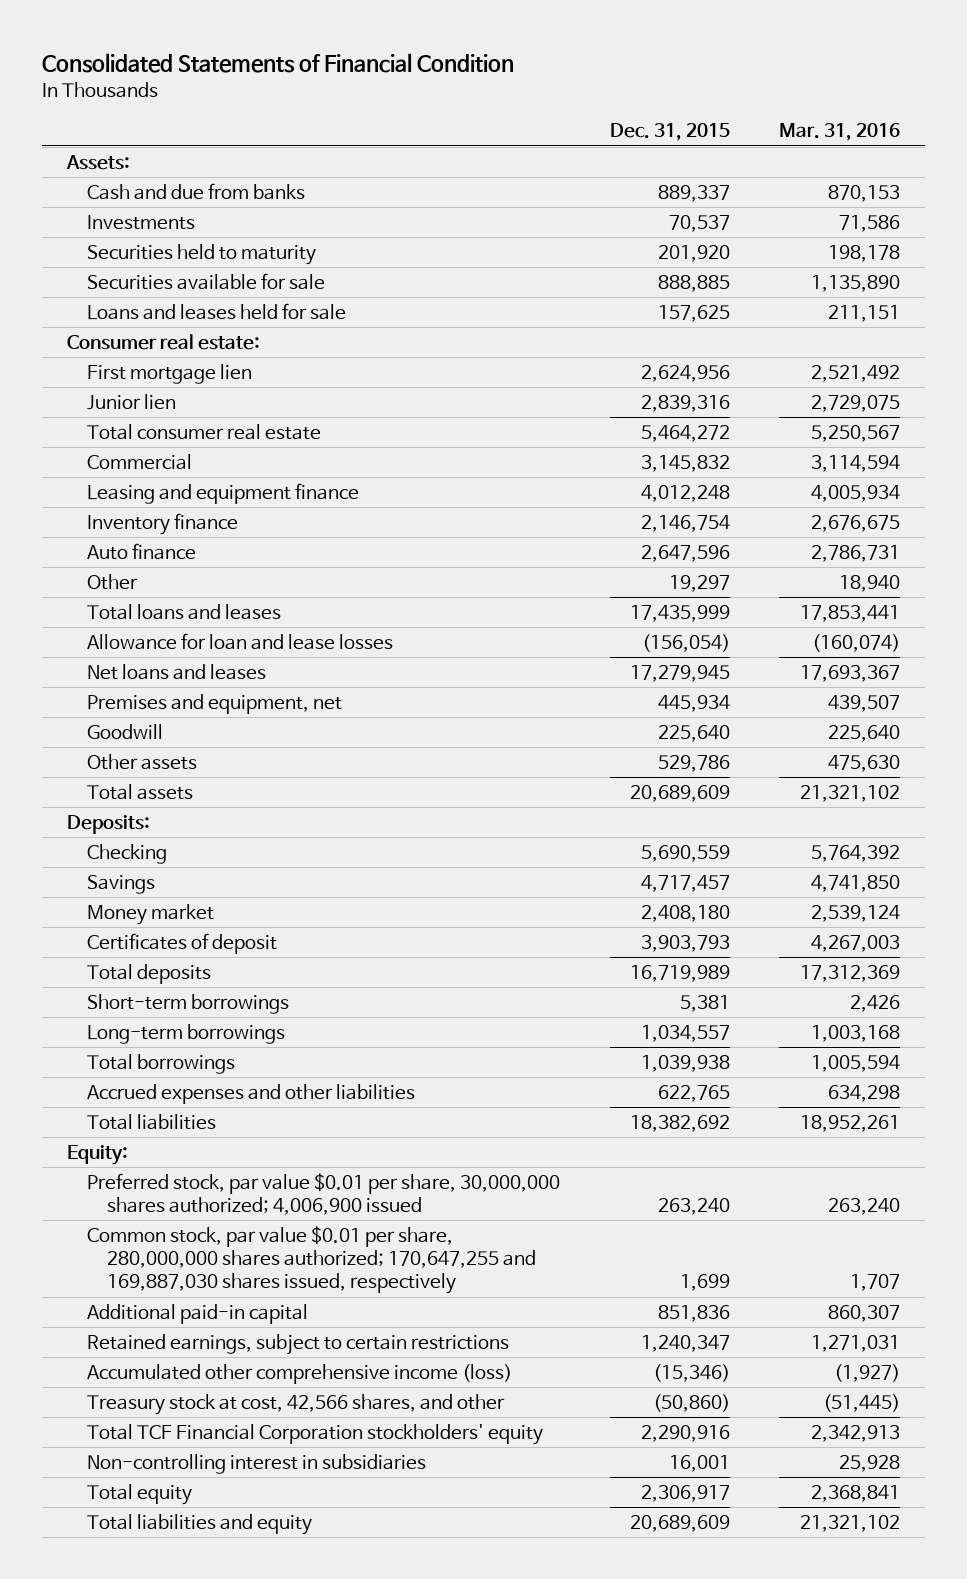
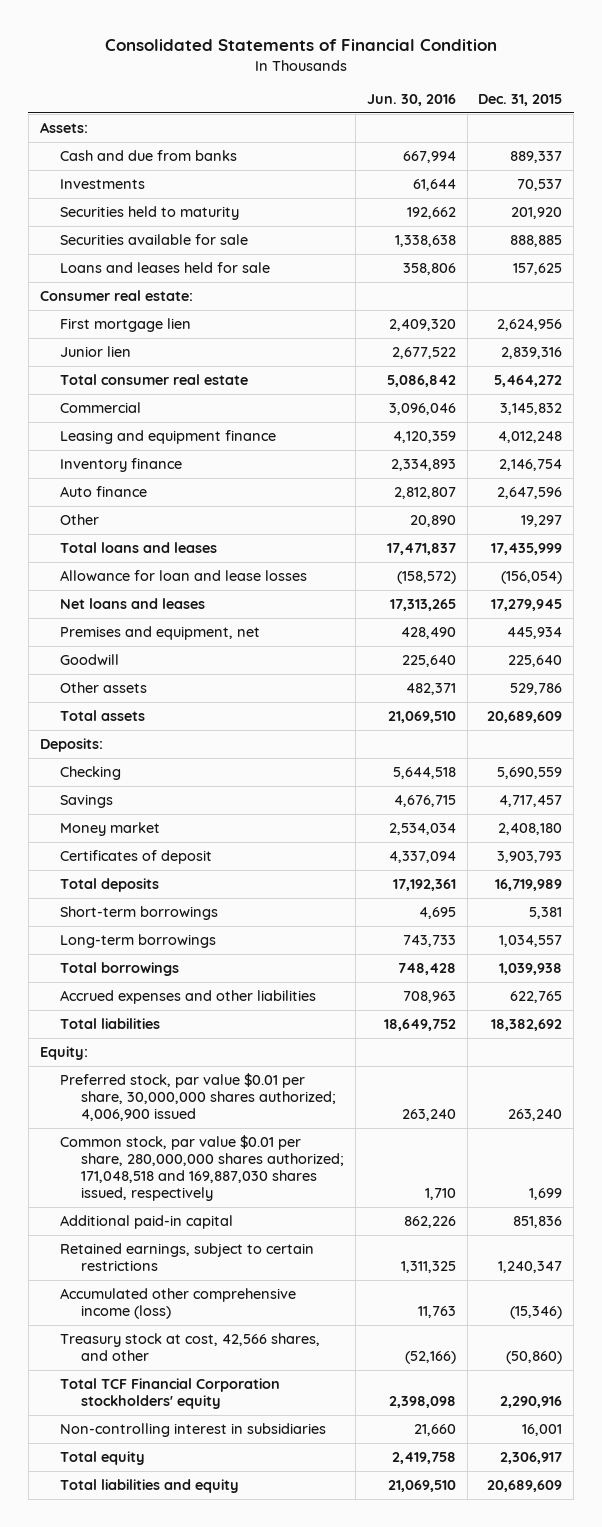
[779,123,901,142] Mar. 31, 2016 -> none
none -> [366,94,456,107] Jun. 30, 2016
[86,1225,536,1295] Common stock, par value $0.01 per share, 280,000,000 shares authorized; 170,647,255 and 169,887,030 shares issued, respectively -> [60,1134,345,1202] Common stock, par value $0.01 per share, 280,000,000 shares authorized; 171,048,518 and 169,887,030 shares issued, respectively

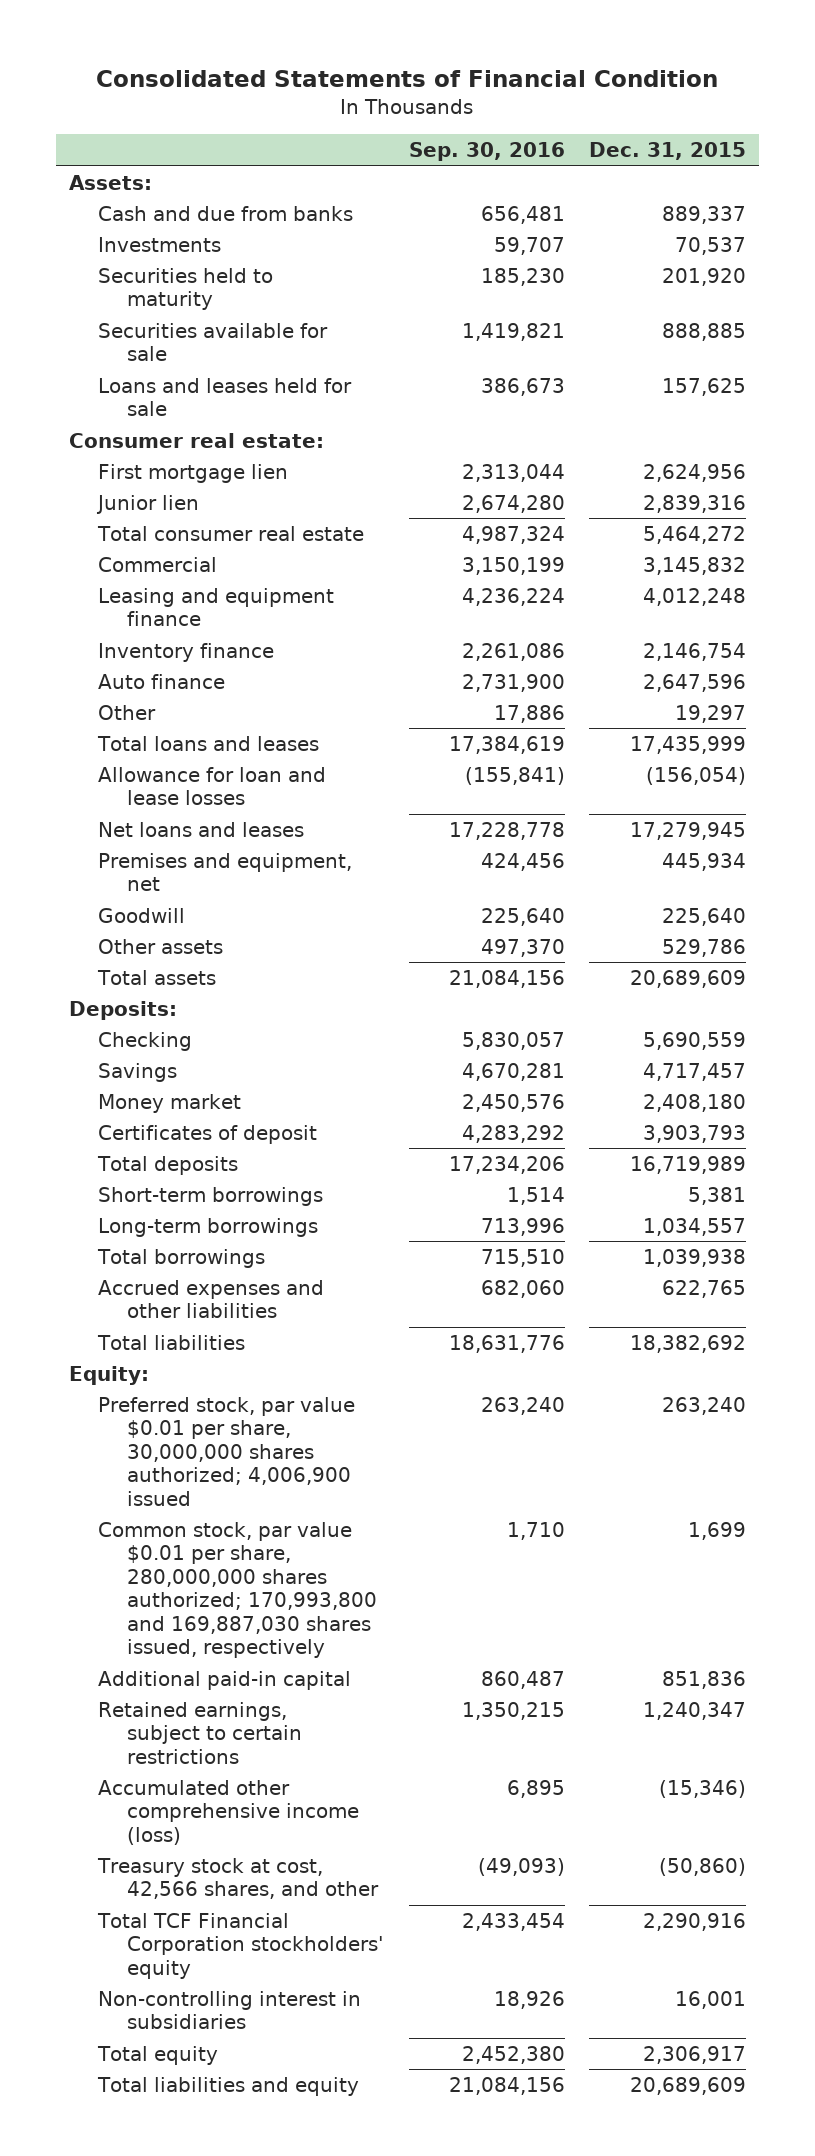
[366,94,456,107] Jun. 30, 2016 -> none
none -> [408,142,565,162] Sep. 30, 2016
[60,1134,345,1202] Common stock, par value $0.01 per share, 280,000,000 shares authorized; 171,048,518 and 169,887,030 shares issued, respectively -> [97,1522,377,1659] Common stock, par value $0.01 per share, 280,000,000 shares authorized; 170,993,800 and 169,887,030 shares issued, respectively

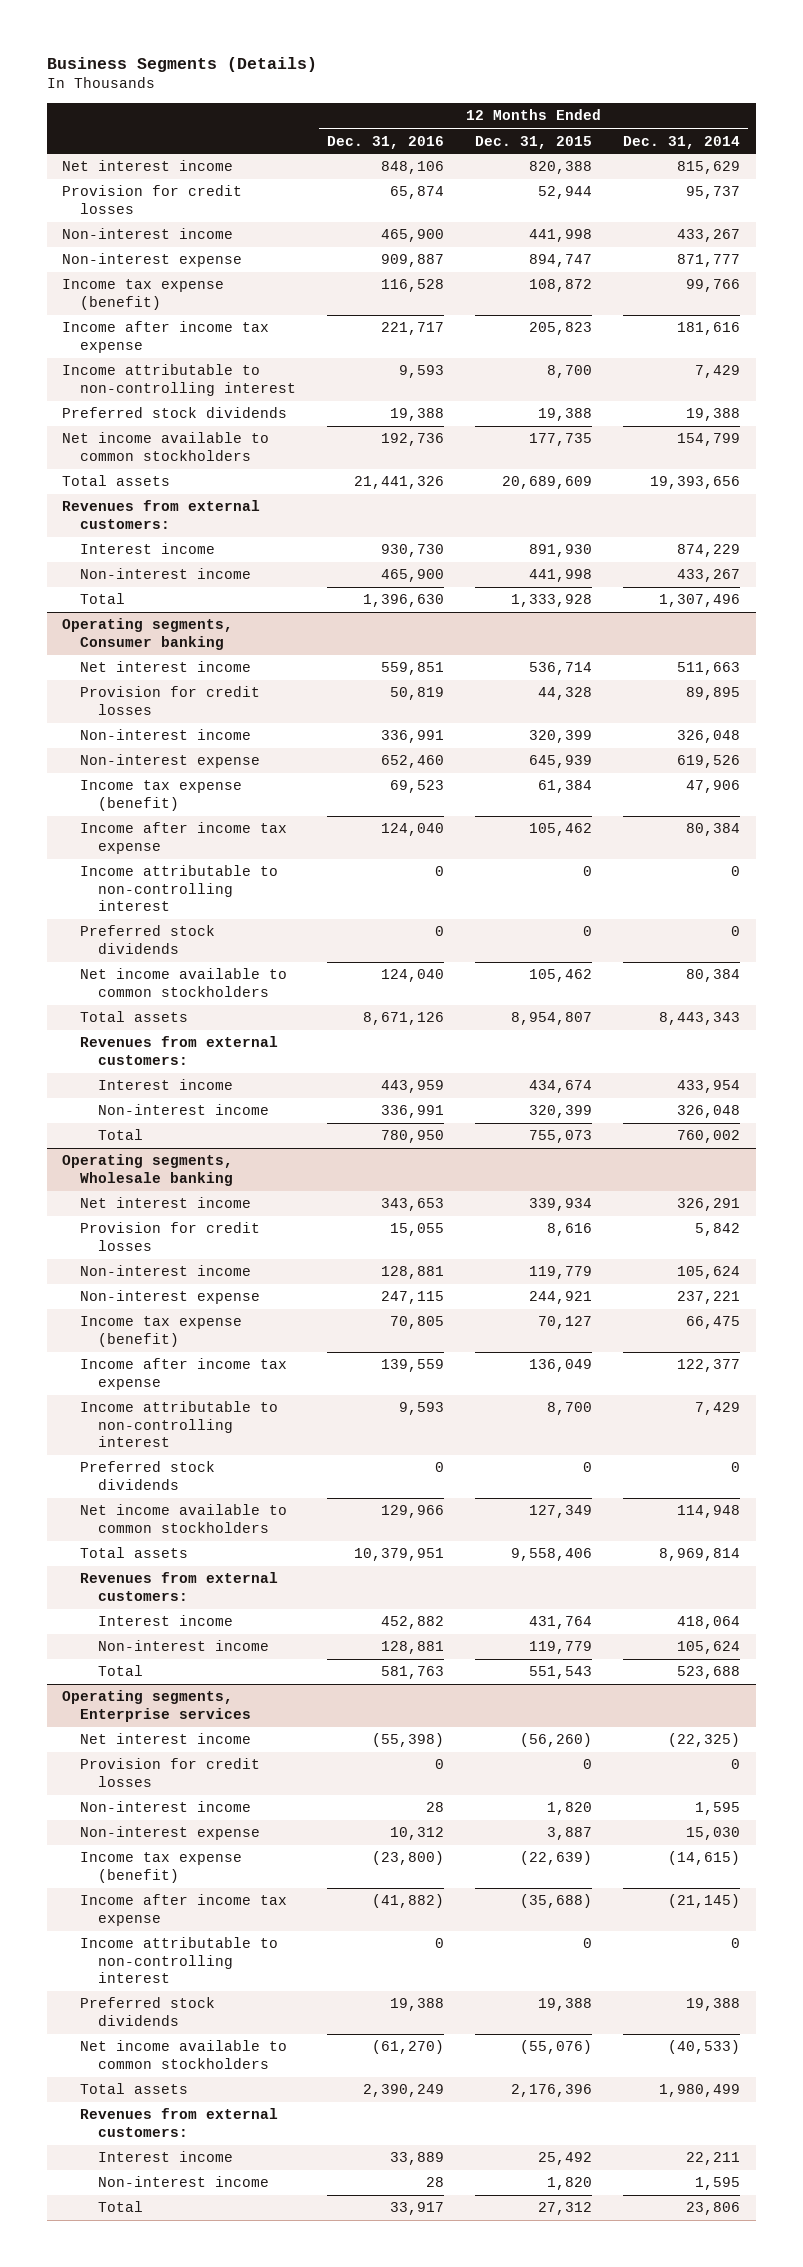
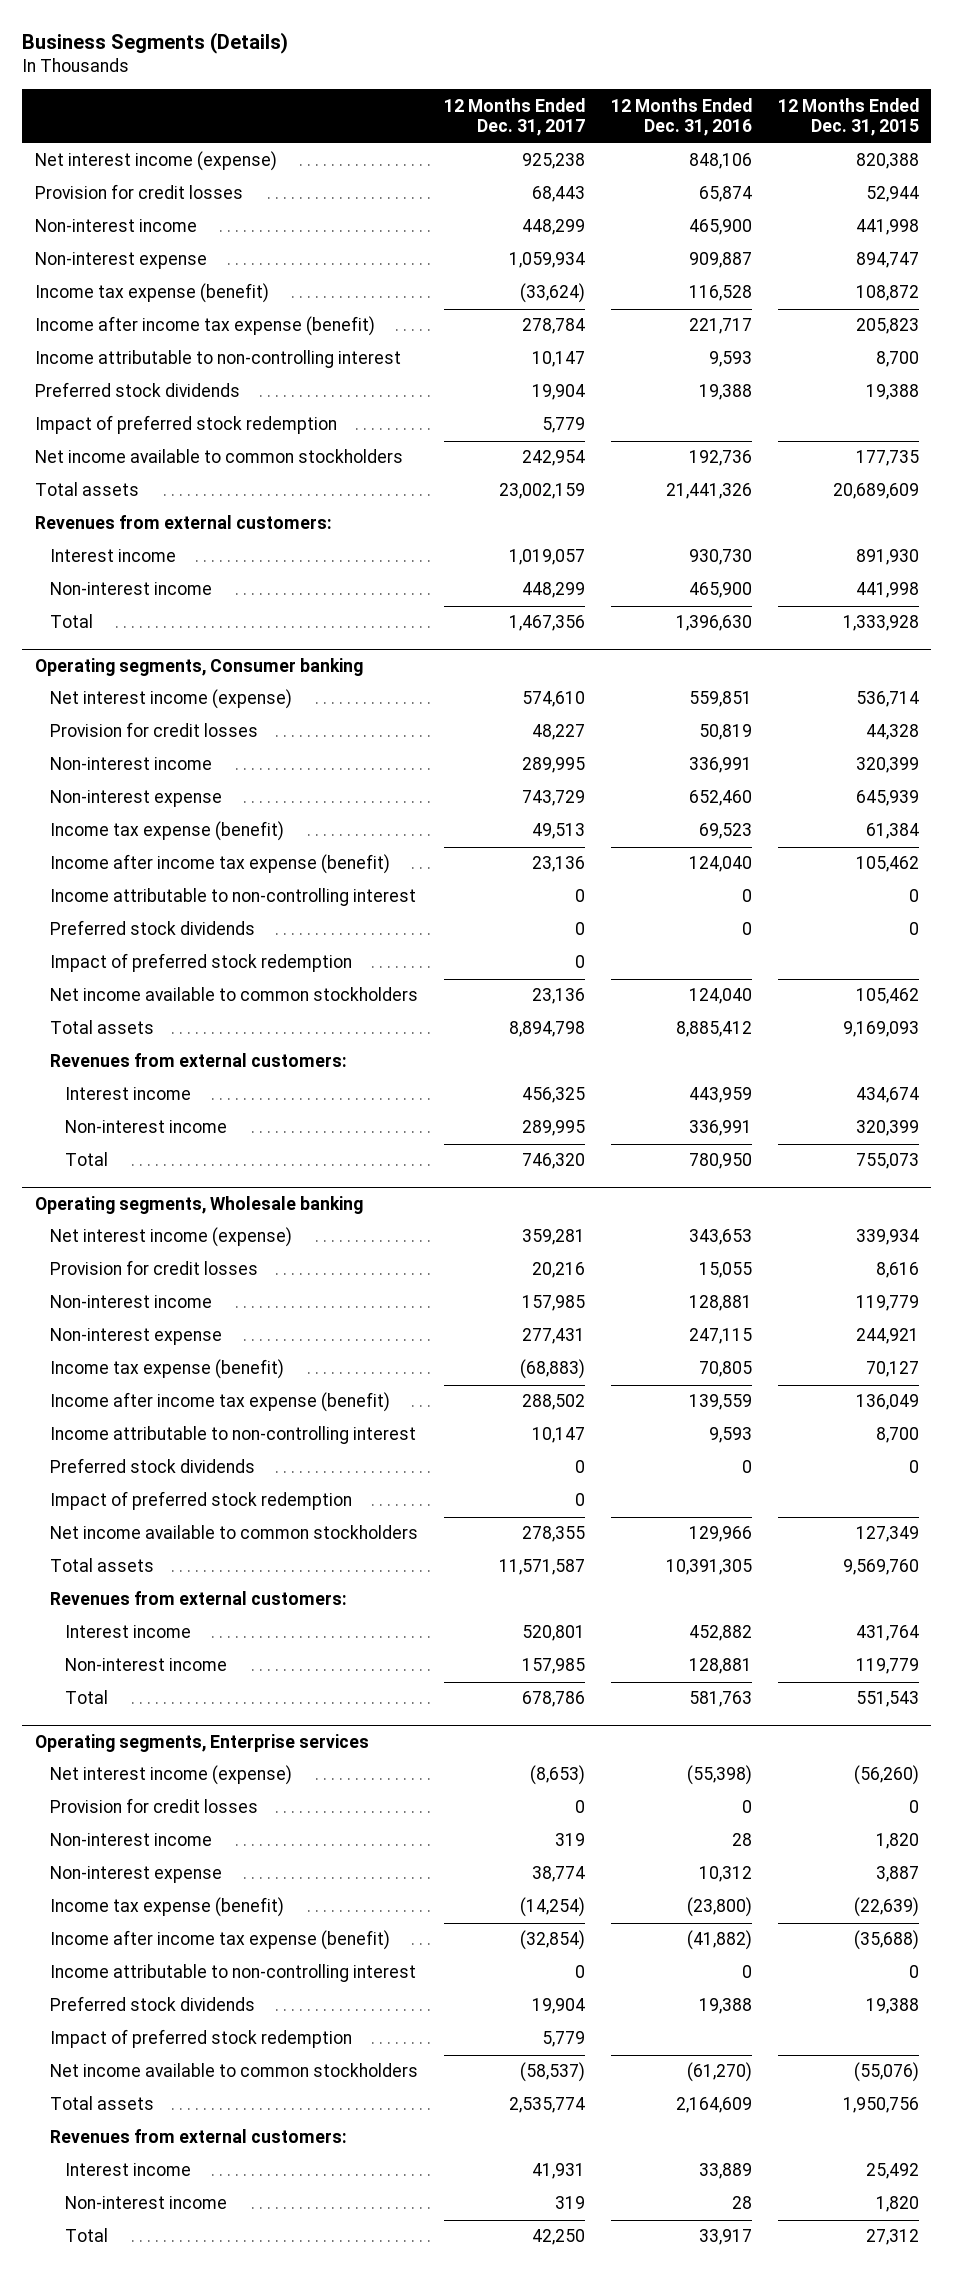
[623,135,741,149] Dec. 31, 2014 -> none
none -> [443,97,585,137] 12 Months Ended Dec. 31, 2017
[62,160,234,172] Net interest income -> [35,151,278,172] Net interest income (expense)
[62,321,270,353] Income after income tax expense -> [35,316,376,337] Income after income tax expense (benefit)
none -> [35,415,338,435] Impact of preferred stock redemption
[80,661,252,673] Net interest income -> [50,689,293,710] Net interest income (expense)
[80,822,288,854] Income after income tax expense -> [50,854,391,875] Income after income tax expense (benefit)
none -> [50,953,353,973] Impact of preferred stock redemption
[363,1012,445,1026] 8,671,126 -> [675,1021,752,1038] 8,885,412
[511,1012,593,1026] 8,954,807 -> [842,1021,919,1038] 9,169,093
[80,1197,252,1209] Net interest income -> [50,1227,293,1248] Net interest income (expense)
[80,1358,288,1390] Income after income tax expense -> [50,1392,391,1413] Income after income tax expense (benefit)
none -> [50,1491,353,1511] Impact of preferred stock redemption
[354,1548,445,1562] 10,379,951 -> [665,1559,752,1576] 10,391,305
[511,1548,593,1562] 9,558,406 -> [842,1559,919,1576] 9,569,760
[80,1733,252,1745] Net interest income -> [50,1765,293,1786] Net interest income (expense)
[80,1894,288,1926] Income after income tax expense -> [50,1930,391,1951] Income after income tax expense (benefit)
none -> [50,2029,353,2049] Impact of preferred stock redemption
[363,2084,445,2098] 2,390,249 -> [675,2097,752,2114] 2,164,609
[511,2084,593,2098] 2,176,396 -> [842,2097,919,2114] 1,950,756

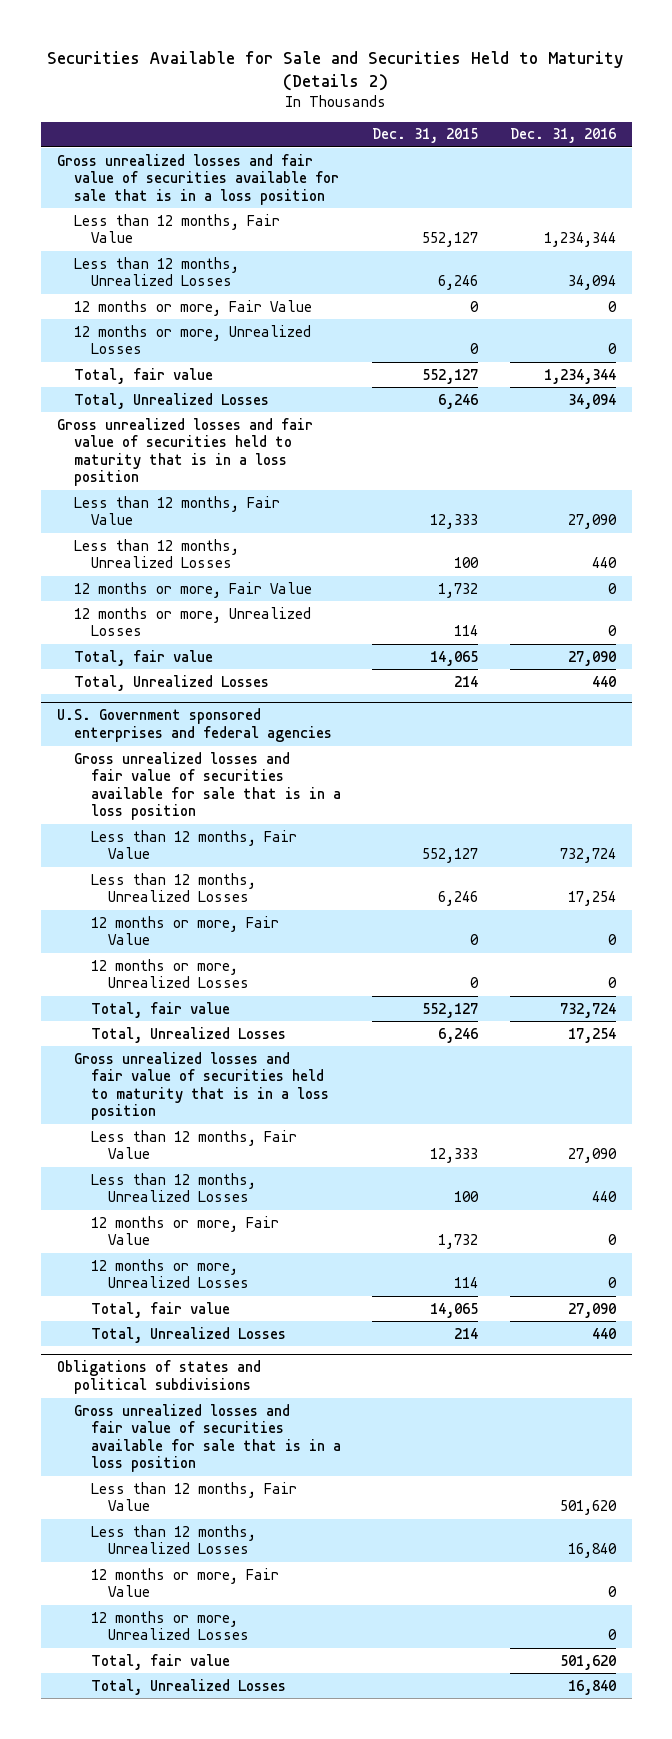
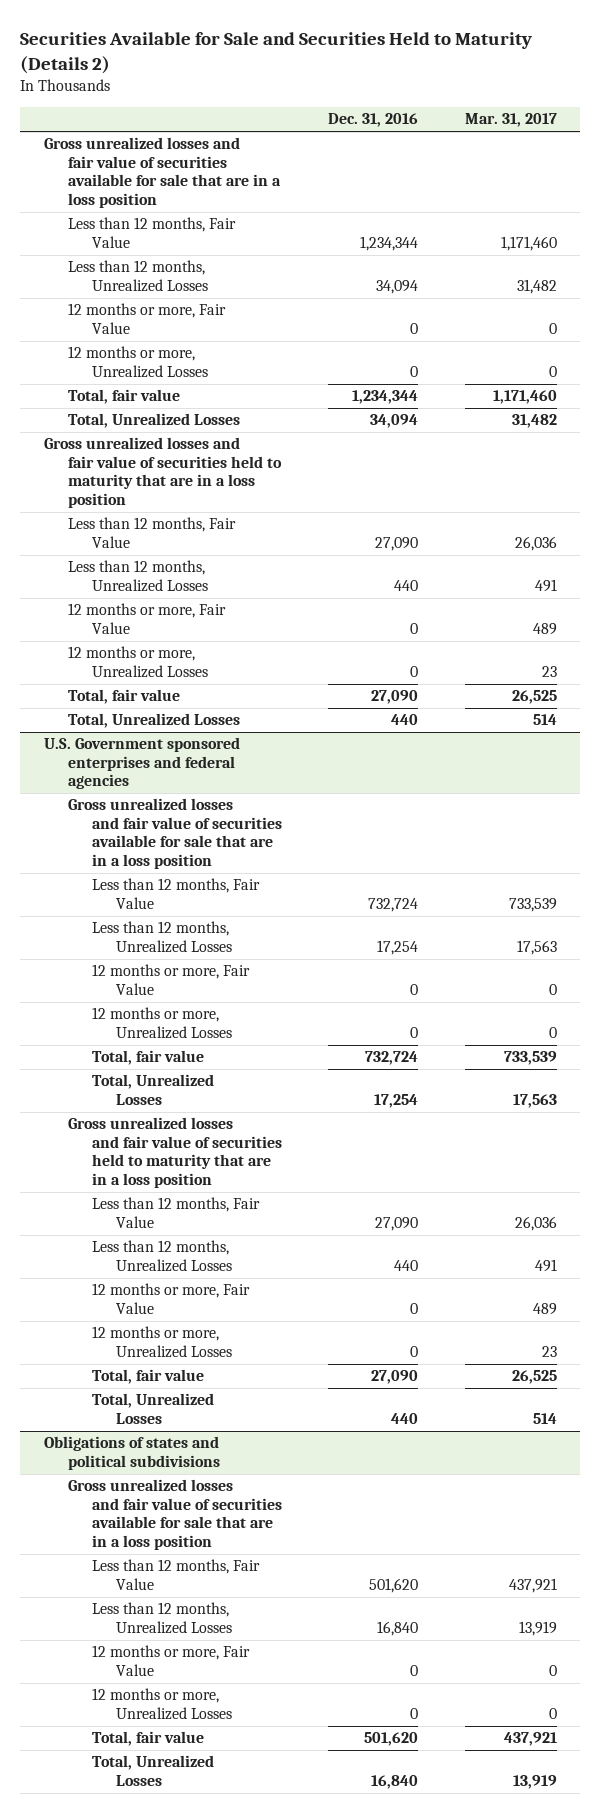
[372,128,479,144] Dec. 31, 2015 -> none
none -> [464,113,557,128] Mar. 31, 2017
[56,153,339,205] Gross unrealized losses and fair value of securities available for sale that is in a loss position -> [43,137,281,208] Gross unrealized losses and fair value of securities available for sale that are in a loss position
[56,417,313,487] Gross unrealized losses and fair value of securities held to maturity that is in a loss position -> [43,437,282,508] Gross unrealized losses and fair value of securities held to maturity that are in a loss position
[73,751,342,821] Gross unrealized losses and fair value of securities available for sale that is in a loss position -> [67,798,282,869] Gross unrealized losses and fair value of securities available for sale that are in a loss position
[73,1051,330,1121] Gross unrealized losses and fair value of securities held to maturity that is in a loss position -> [67,1117,282,1188] Gross unrealized losses and fair value of securities held to maturity that are in a loss position
[73,1403,342,1473] Gross unrealized losses and fair value of securities available for sale that is in a loss position -> [67,1479,282,1550] Gross unrealized losses and fair value of securities available for sale that are in a loss position

